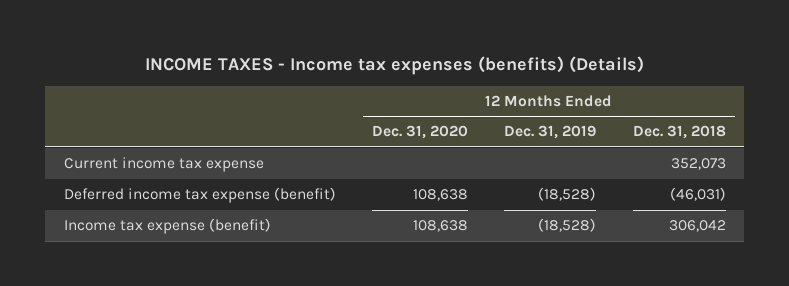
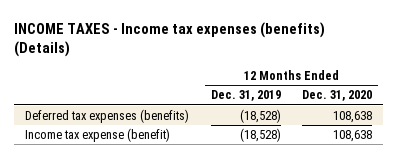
[632,125,726,140] Dec. 31, 2018 -> none
[63,157,264,173] Current income tax expense -> none
[63,187,336,204] Deferred income tax expense (benefit) -> [24,109,189,124] Deferred tax expenses (benefits)

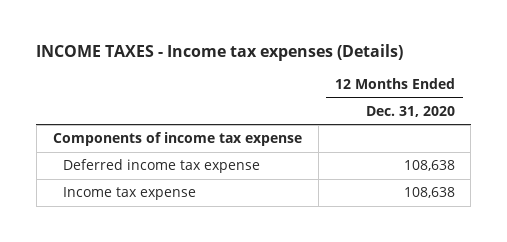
[13,21,325,58] INCOME TAXES - Income tax expenses (benefits) (Details) -> [36,44,404,62] INCOME TAXES - Income tax expenses (Details)
[210,90,281,102] Dec. 31, 2019 -> none
none -> [52,132,302,147] Components of income tax expense
[24,109,189,124] Deferred tax expenses (benefits) -> [63,159,261,174] Deferred income tax expense
[24,128,170,143] Income tax expense (benefit) -> [63,187,197,201] Income tax expense

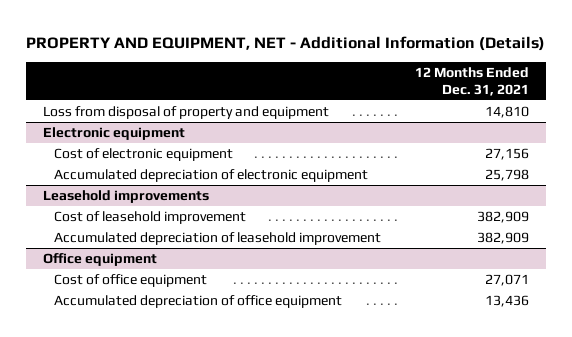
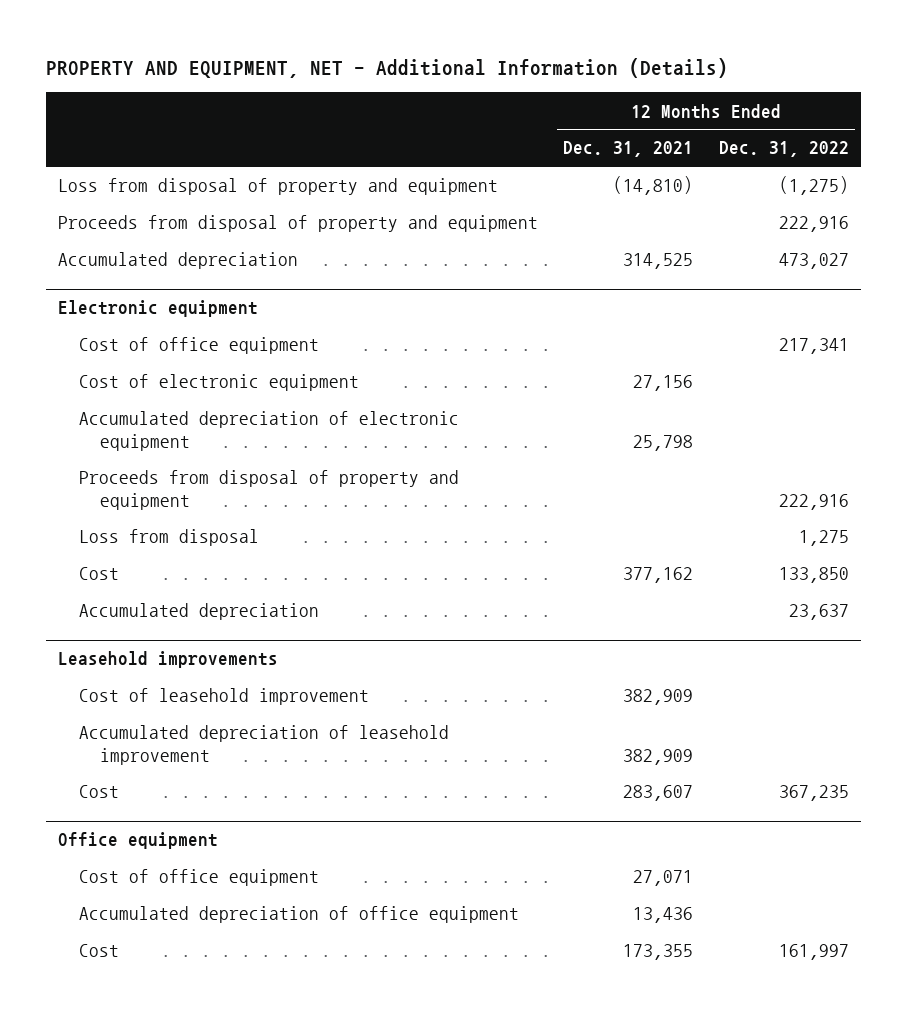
none -> [718,141,849,158] Dec. 31, 2022
[484,106,529,119] 14,810 -> [613,176,694,196] (14,810)
none -> [58,215,539,233] Proceeds from disposal of property and equipment
none -> [58,252,299,270] Accumulated depreciation
none -> [79,337,320,355] Cost of office equipment
none -> [79,470,460,510] Proceeds from disposal of property and equipment
none -> [79,529,260,547] Loss from disposal
none -> [79,567,120,581] Cost
none -> [79,603,320,621] Accumulated depreciation
none -> [79,785,120,799] Cost
none -> [79,944,120,958] Cost

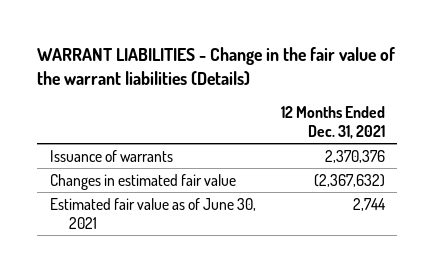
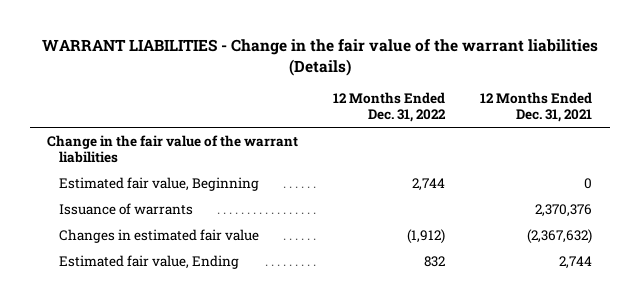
none -> [333,91,447,122] 12 Months Ended Dec. 31, 2022
none -> [47,134,299,163] Change in the fair value of the warrant liabilities
none -> [59,176,260,191] Estimated fair value, Beginning
[49,197,256,229] Estimated fair value as of June 30, 2021 -> [59,254,240,269] Estimated fair value, Ending

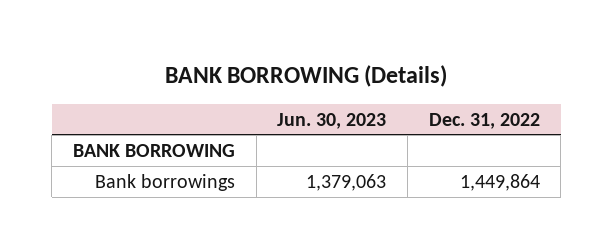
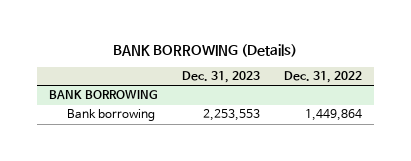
[277,112,387,129] Jun. 30, 2023 -> none
none -> [181,71,260,84] Dec. 31, 2023
[95,173,236,191] Bank borrowings -> [67,109,156,122] Bank borrowing

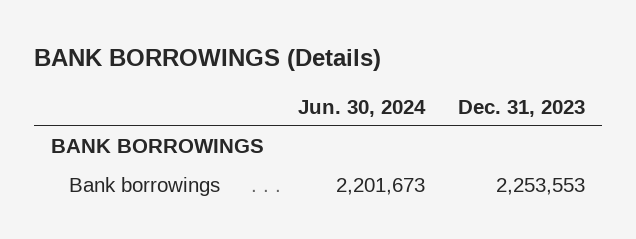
[113,44,298,58] BANK BORROWING (Details) -> [34,49,382,72] BANK BORROWINGS (Details)
[283,71,362,84] Dec. 31, 2022 -> none
none -> [297,99,426,117] Jun. 30, 2024
[49,90,159,101] BANK BORROWING -> [51,139,265,154] BANK BORROWINGS
[67,109,156,122] Bank borrowing -> [69,177,221,197] Bank borrowings

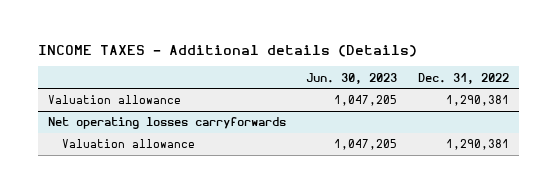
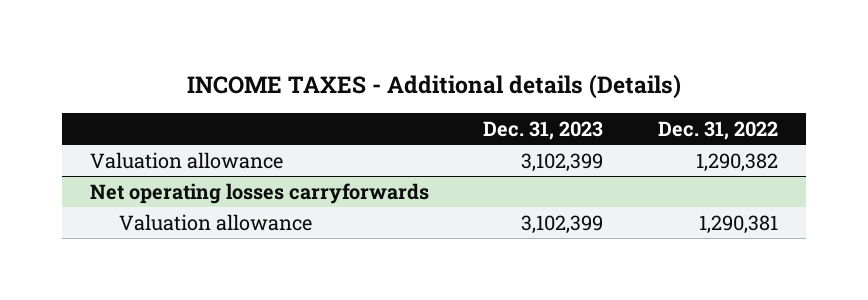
[306,72,398,84] Jun. 30, 2023 -> none
none -> [483,121,604,141] Dec. 31, 2023
[445,95,509,107] 1,290,381 -> [696,152,779,172] 1,290,382

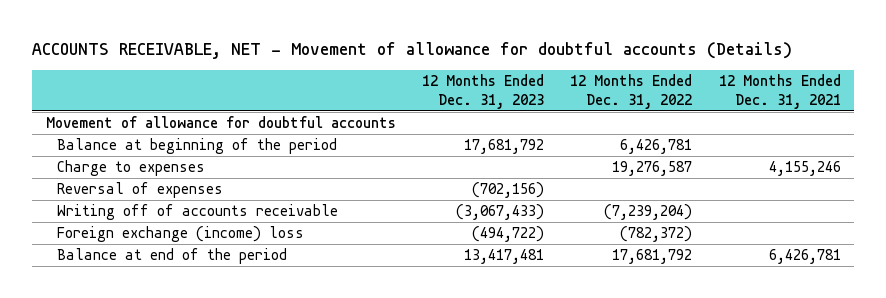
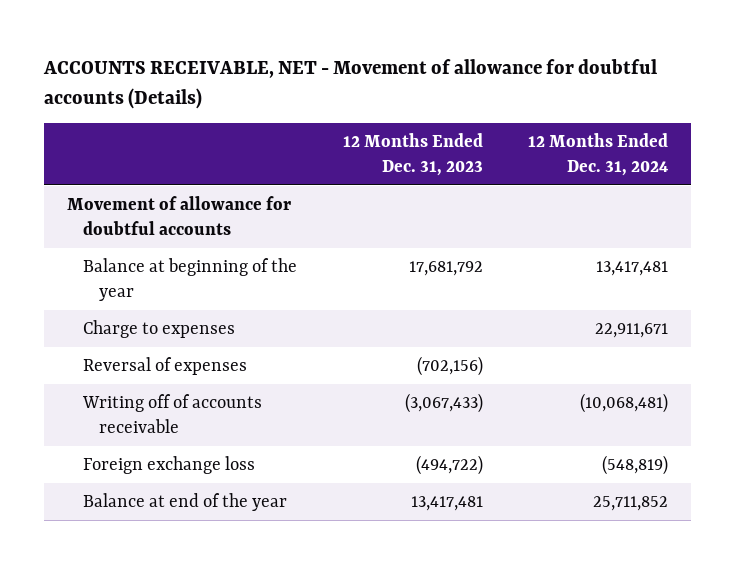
[570,74,693,109] 12 Months Ended Dec. 31, 2022 -> none
[718,74,841,109] 12 Months Ended Dec. 31, 2021 -> none
none -> [528,133,669,176] 12 Months Ended Dec. 31, 2024
[57,138,338,155] Balance at beginning of the period -> [83,257,298,301] Balance at beginning of the year
[57,226,305,243] Foreign exchange (income) loss -> [83,455,256,474] Foreign exchange loss
[57,248,288,265] Balance at end of the period -> [83,492,288,511] Balance at end of the year

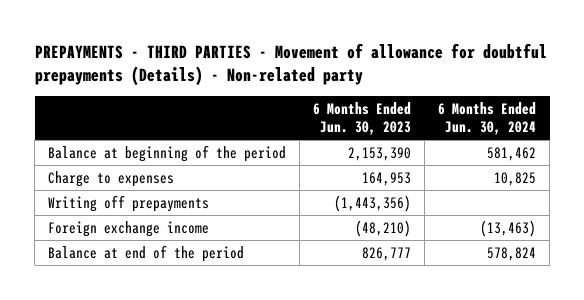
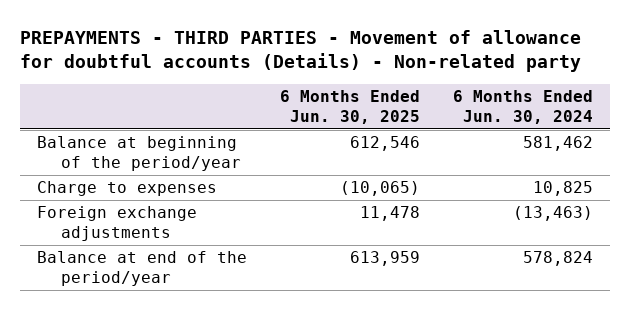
[34,42,547,87] PREPAYMENTS - THIRD PARTIES - Movement of allowance for doubtful prepayments (Details) - Non-related party -> [20,30,582,73] PREPAYMENTS - THIRD PARTIES - Movement of allowance for doubtful accounts (Details) - Non-related party
[313,101,412,135] 6 Months Ended Jun. 30, 2023 -> none
none -> [279,90,420,124] 6 Months Ended Jun. 30, 2025
[48,144,287,162] Balance at beginning of the period -> [36,136,242,172] Balance at beginning of the period/year
[48,194,210,212] Writing off prepayments -> none
[48,220,210,237] Foreign exchange income -> [36,206,197,242] Foreign exchange adjustments
[48,244,245,262] Balance at end of the period -> [36,251,247,287] Balance at end of the period/year

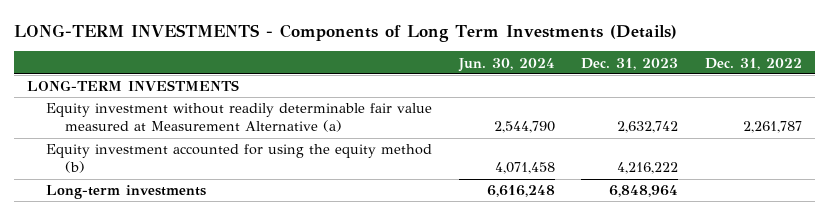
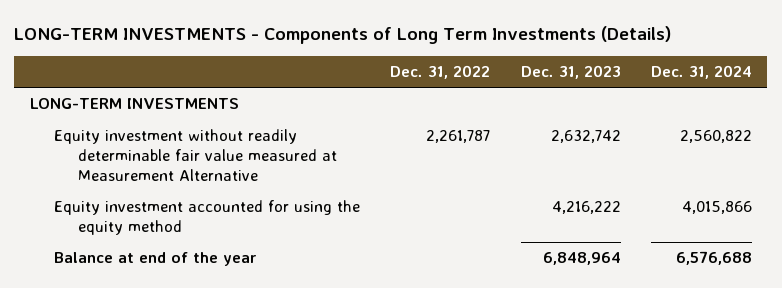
[457,57,555,72] Jun. 30, 2024 -> none
none -> [651,65,753,80] Dec. 31, 2024
[46,103,433,133] Equity investment without readily determinable fair value measured at Measurement Alternative (a) -> [53,129,337,182] Equity investment without readily determinable fair value measured at Measurement Alternative
[46,144,433,174] Equity investment accounted for using the equity method (b) -> [53,200,360,236] Equity investment accounted for using the equity method
[46,185,207,200] Long-term investments -> [53,252,257,267] Balance at end of the year

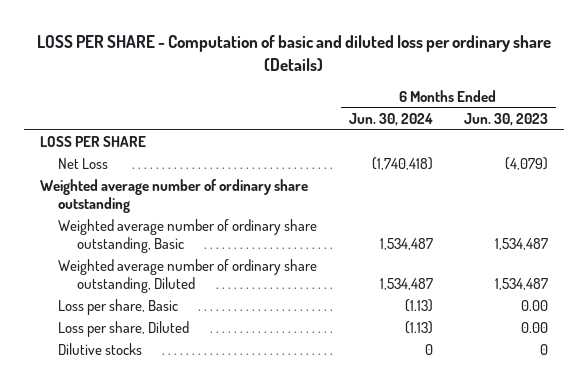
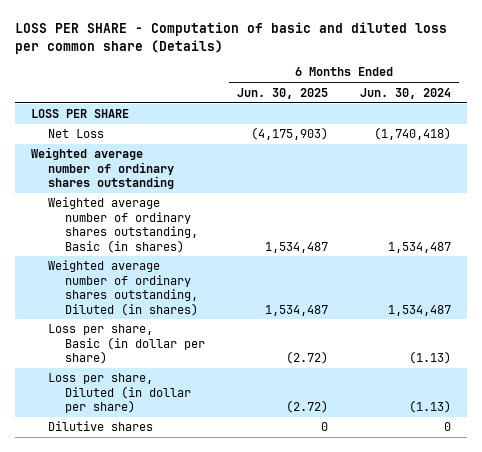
[37,34,552,71] LOSS PER SHARE - Computation of basic and diluted loss per ordinary share (Details) -> [14,21,447,54] LOSS PER SHARE - Computation of basic and diluted loss per common share (Details)
[464,113,549,127] Jun. 30, 2023 -> none
none -> [236,87,328,99] Jun. 30, 2025
[40,179,309,214] Weighted average number of ordinary share outstanding -> [30,147,174,190] Weighted average number of ordinary shares outstanding
[58,219,318,254] Weighted average number of ordinary share outstanding, Basic -> [47,197,198,253] Weighted average number of ordinary shares outstanding, Basic (in shares)
[58,259,318,294] Weighted average number of ordinary share outstanding, Diluted -> [47,260,198,316] Weighted average number of ordinary shares outstanding, Diluted (in shares)
[58,299,179,316] Loss per share, Basic -> [47,324,205,365] Loss per share, Basic (in dollar per share)
[58,321,190,338] Loss per share, Diluted -> [47,373,191,414] Loss per share, Diluted (in dollar per share)
[58,343,143,356] Dilutive stocks -> [47,421,153,432] Dilutive shares

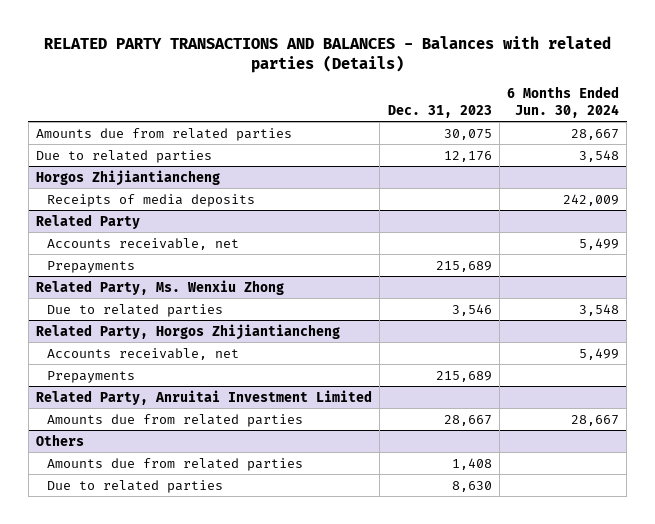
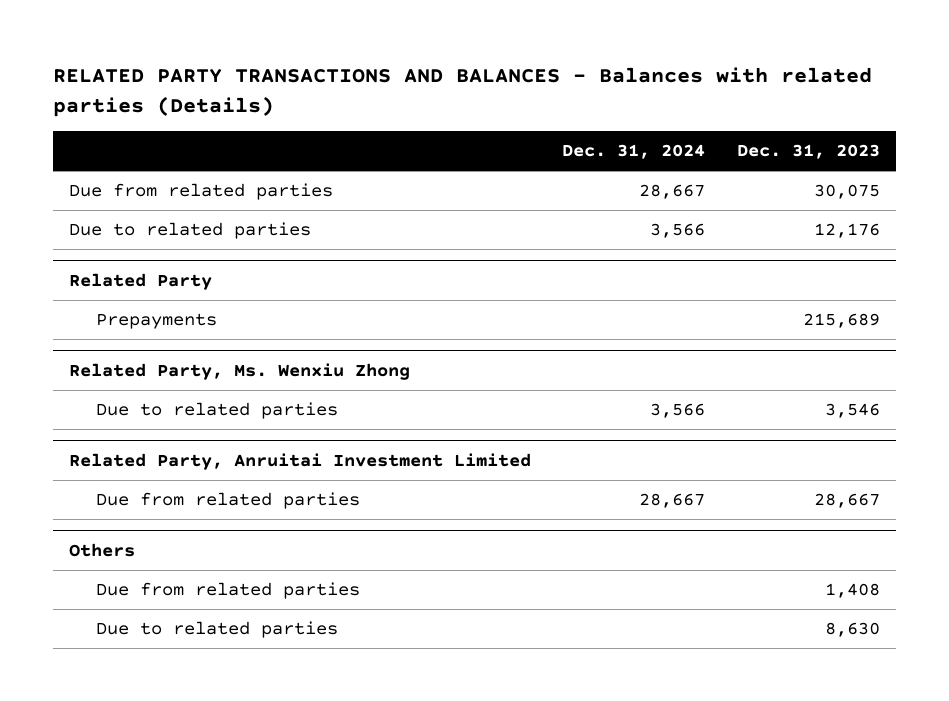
[507,86,620,118] 6 Months Ended Jun. 30, 2024 -> none
none -> [562,144,706,160] Dec. 31, 2024
[36,127,293,141] Amounts due from related parties -> [68,183,333,201] Due from related parties
[36,169,221,186] Horgos Zhijiantiancheng -> none
[47,193,256,207] Receipts of media deposits -> none
[47,237,240,250] Accounts receivable, net -> none
[36,323,341,340] Related Party, Horgos Zhijiantiancheng -> none
[47,347,240,360] Accounts receivable, net -> none
[47,370,136,383] Prepayments -> none
[47,413,304,427] Amounts due from related parties -> [95,492,360,510] Due from related parties
[47,457,304,471] Amounts due from related parties -> [95,582,360,600] Due from related parties

